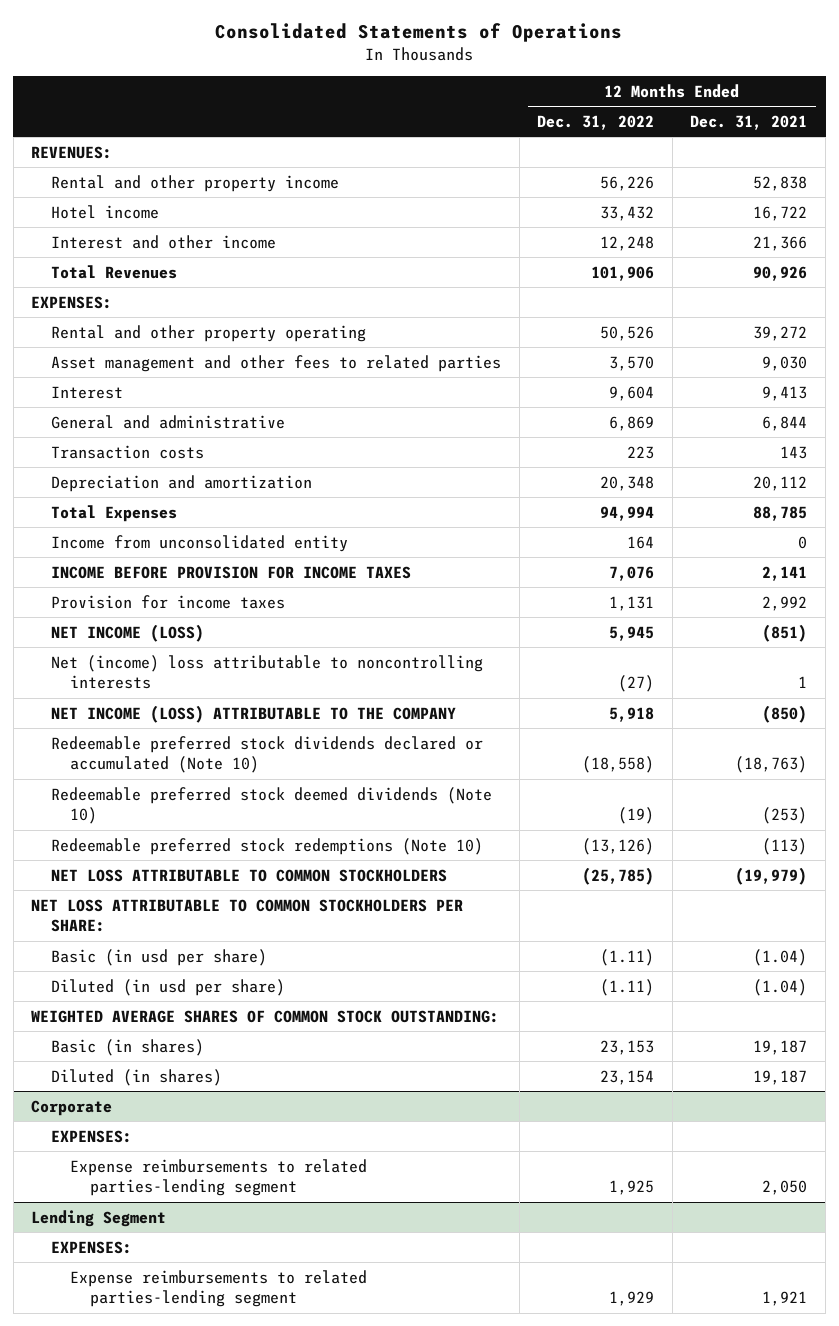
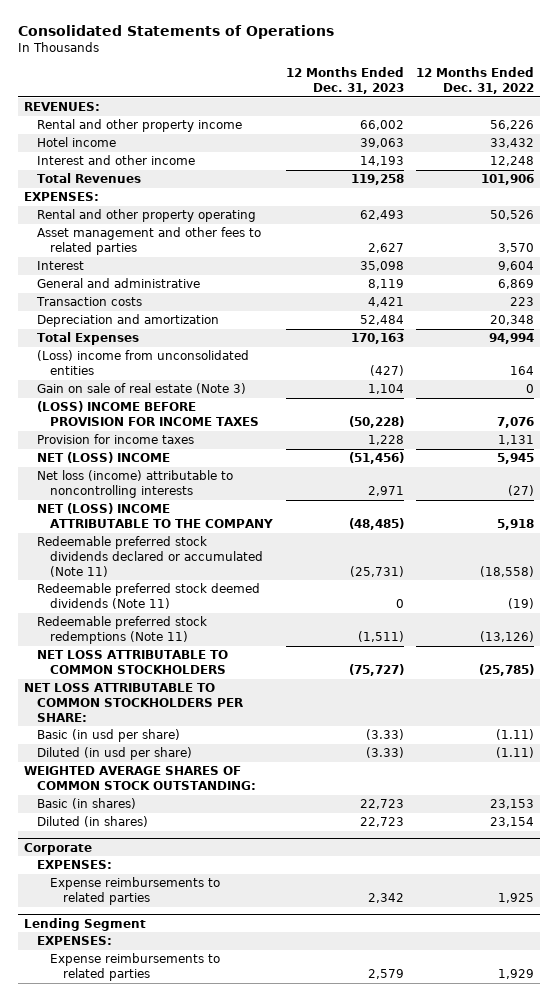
[690,114,808,130] Dec. 31, 2021 -> none
none -> [285,67,404,94] 12 Months Ended Dec. 31, 2023
[50,534,348,552] Income from unconsolidated entity -> [37,350,250,376] (Loss) income from unconsolidated entities
none -> [37,383,247,395] Gain on sale of real estate (Note 3)
[50,565,411,579] INCOME BEFORE PROVISION FOR INCOME TAXES -> [37,401,260,427] (LOSS) INCOME BEFORE PROVISION FOR INCOME TAXES
[50,623,204,642] NET INCOME (LOSS) -> [37,452,171,464] NET (LOSS) INCOME
[50,654,483,690] Net (income) loss attributable to noncontrolling interests -> [37,470,234,499] Net loss (income) attributable to noncontrolling interests
[50,704,456,723] NET INCOME (LOSS) ATTRIBUTABLE TO THE COMPANY -> [37,503,274,529] NET (LOSS) INCOME ATTRIBUTABLE TO THE COMPANY
[50,735,483,774] Redeemable preferred stock dividends declared or accumulated (Note 10) -> [37,536,264,577] Redeemable preferred stock dividends declared or accumulated (Note 11)
[50,786,492,825] Redeemable preferred stock deemed dividends (Note 10) -> [37,583,261,610] Redeemable preferred stock deemed dividends (Note 11)
[50,837,483,855] Redeemable preferred stock redemptions (Note 10) -> [37,616,208,645] Redeemable preferred stock redemptions (Note 11)
[70,1158,368,1197] Expense reimbursements to related parties-lending segment -> [50,877,221,906] Expense reimbursements to related parties
[70,1269,368,1308] Expense reimbursements to related parties-lending segment -> [50,953,221,982] Expense reimbursements to related parties

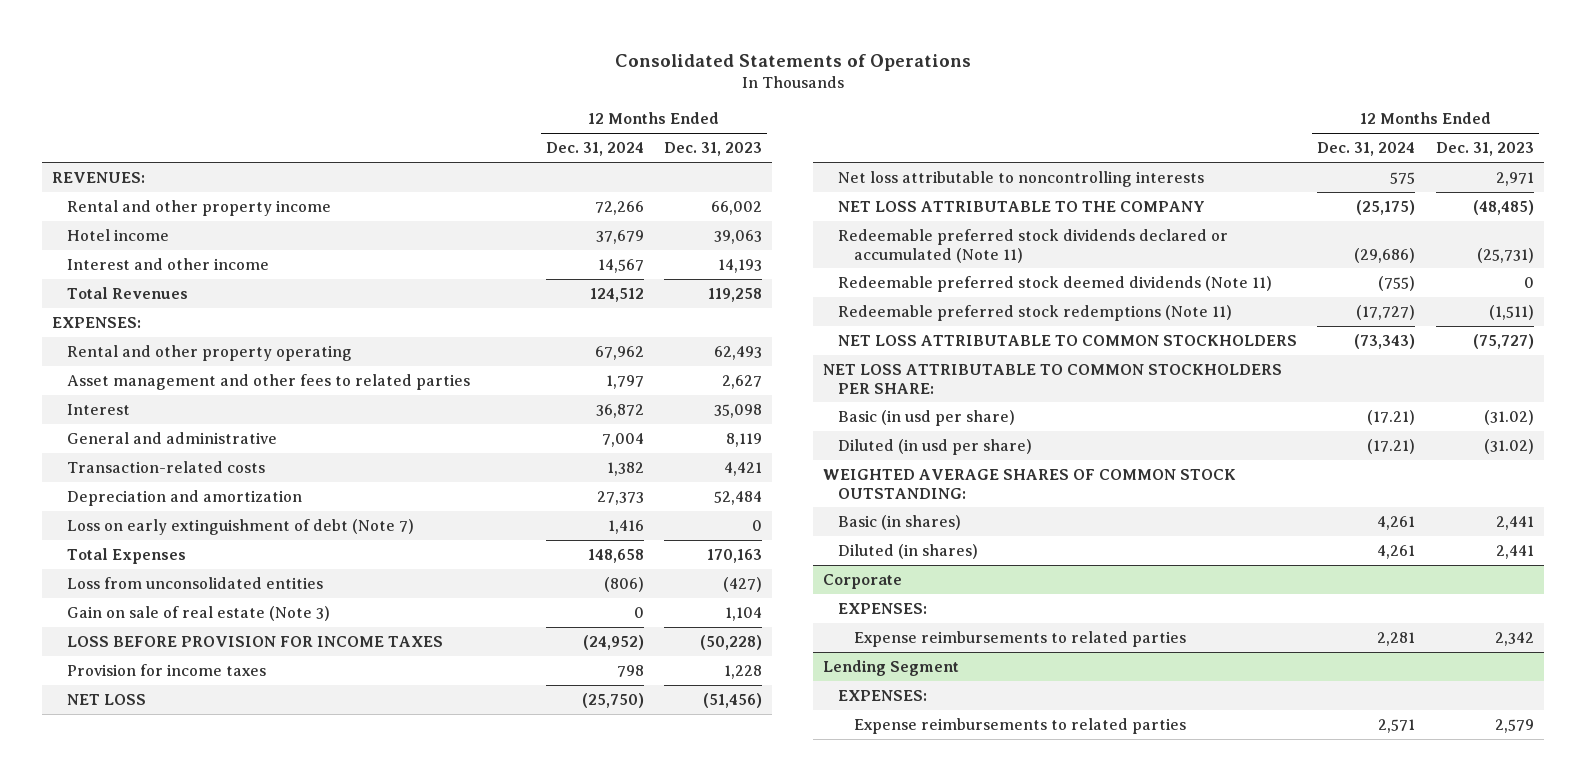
[416,67,535,94] 12 Months Ended Dec. 31, 2022 -> none
none -> [546,142,645,157] Dec. 31, 2024
[36,297,143,307] Transaction costs -> [67,461,266,474] Transaction-related costs
none -> [67,519,415,536] Loss on early extinguishment of debt (Note 7)
[37,350,250,376] (Loss) income from unconsolidated entities -> [67,577,324,590] Loss from unconsolidated entities
[37,401,260,427] (LOSS) INCOME BEFORE PROVISION FOR INCOME TAXES -> [67,636,444,648] LOSS BEFORE PROVISION FOR INCOME TAXES
[37,452,171,464] NET (LOSS) INCOME -> [67,694,147,706] NET LOSS
[37,470,234,499] Net loss (income) attributable to noncontrolling interests -> [838,171,1205,188] Net loss attributable to noncontrolling interests
[37,503,274,529] NET (LOSS) INCOME ATTRIBUTABLE TO THE COMPANY -> [838,201,1206,213] NET LOSS ATTRIBUTABLE TO THE COMPANY
[365,729,404,741] (3.33) -> [1483,410,1534,426] (31.02)
[365,747,404,759] (3.33) -> [1483,439,1534,455] (31.02)
[359,799,404,810] 22,723 -> [1495,516,1534,531] 2,441
[359,817,404,828] 22,723 -> [1495,545,1534,560] 2,441

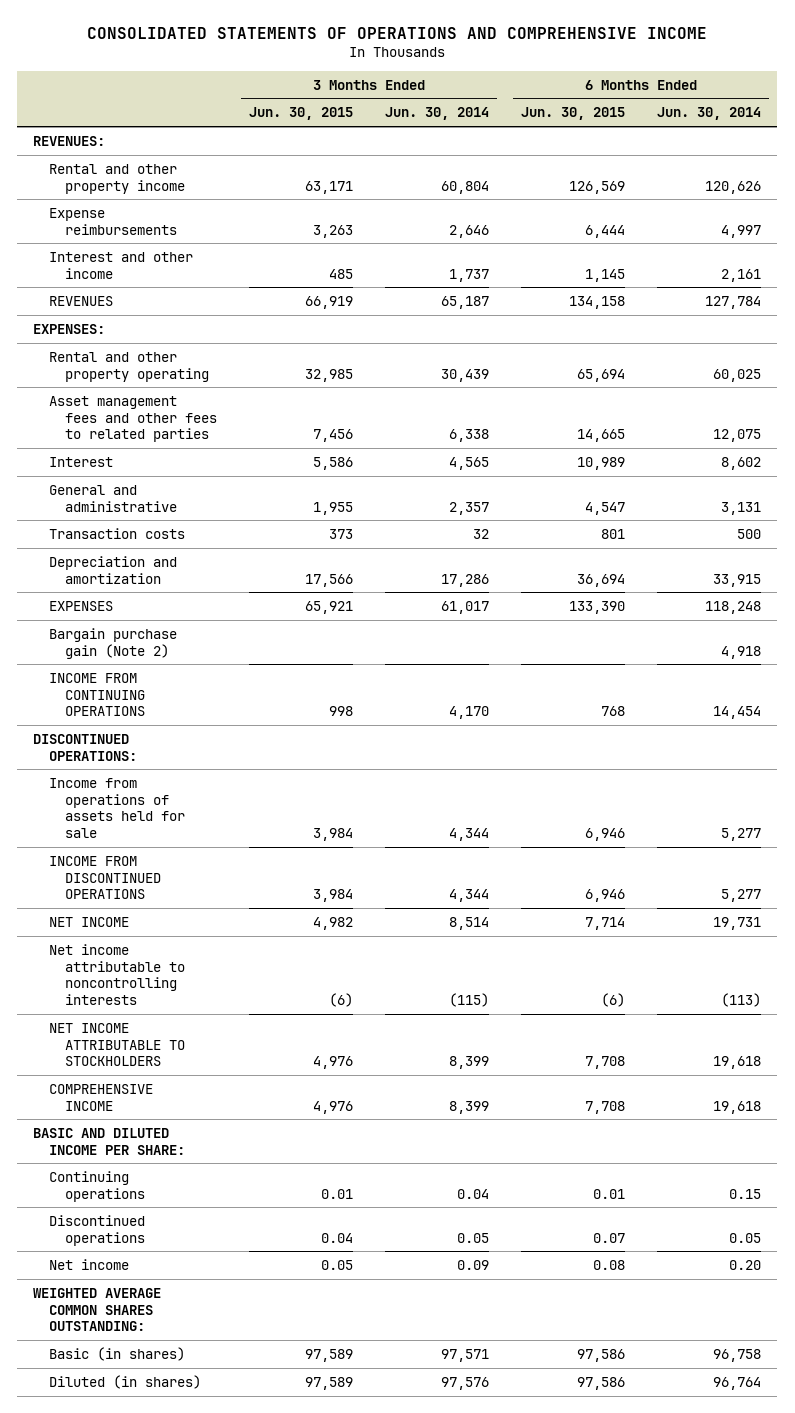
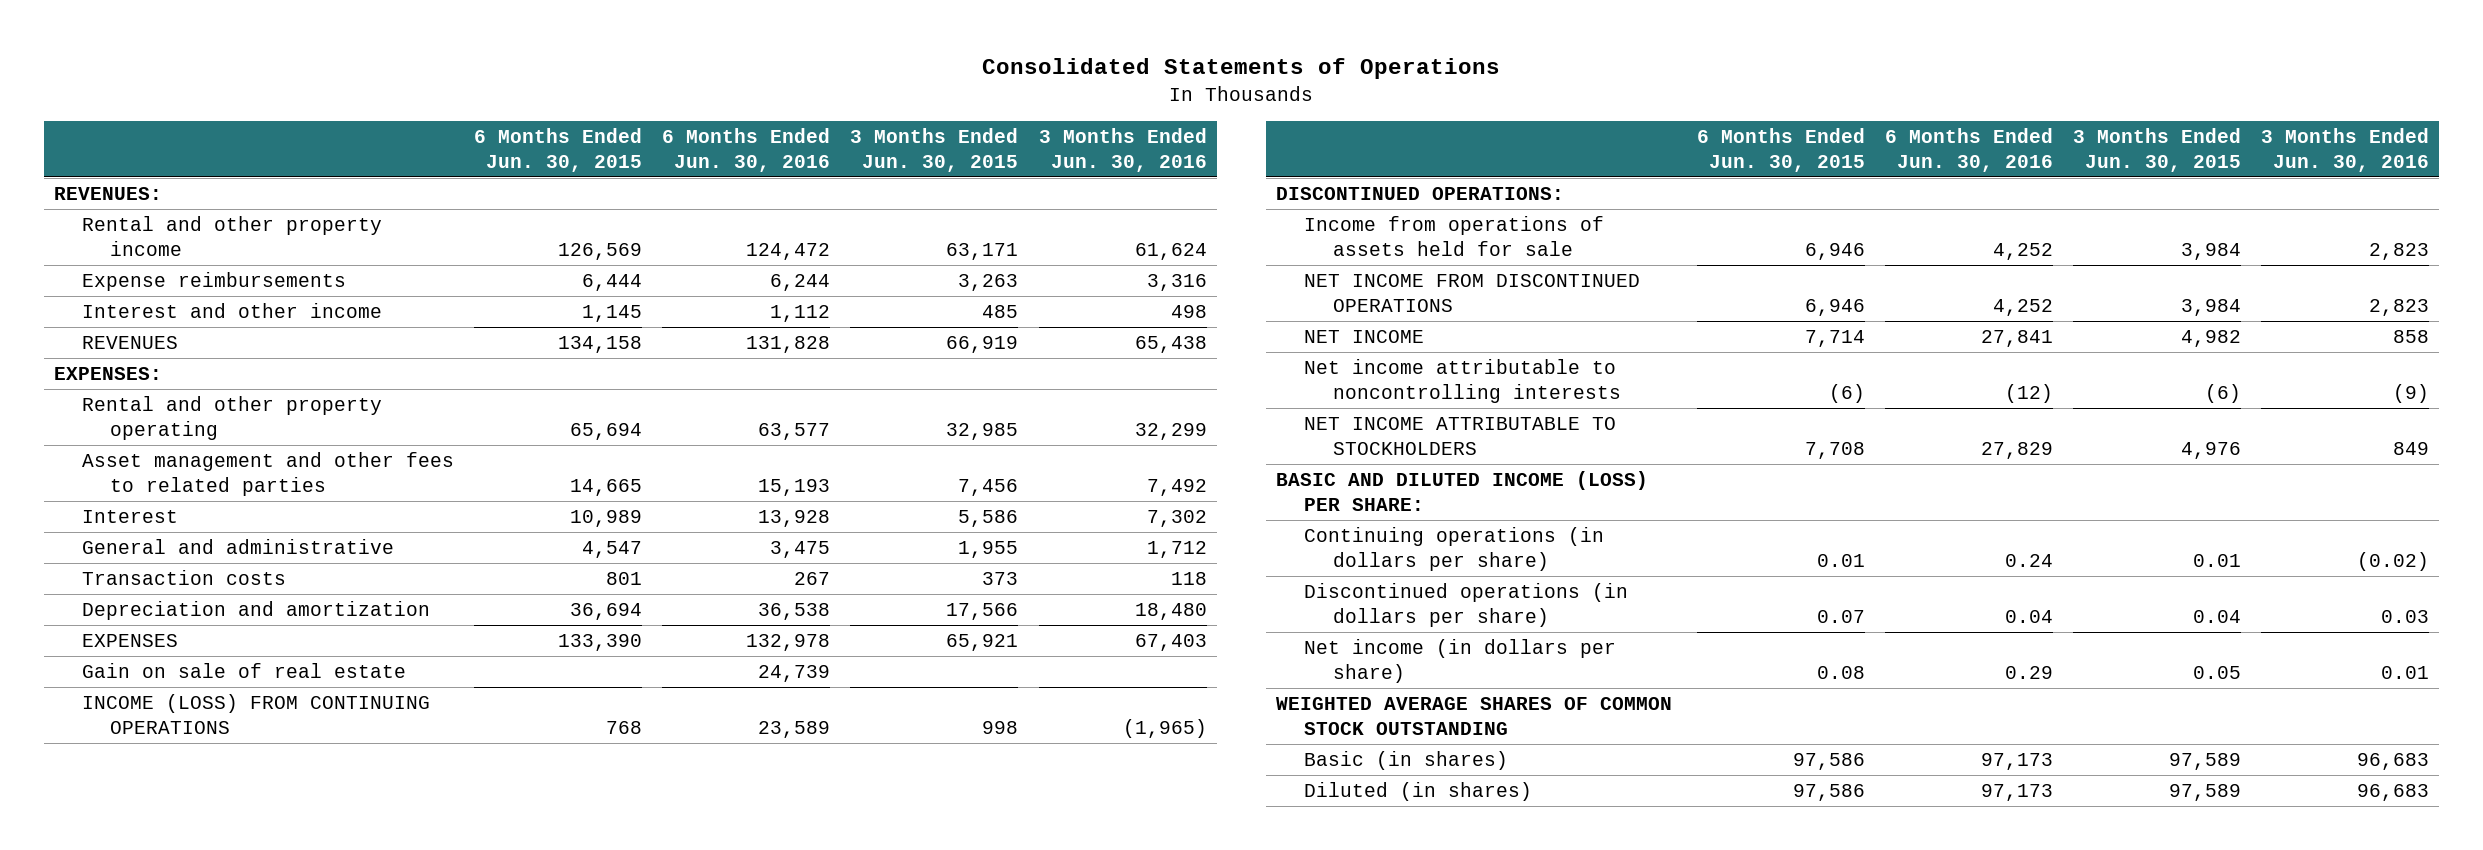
[87,26,708,39] CONSOLIDATED STATEMENTS OF OPERATIONS AND COMPREHENSIVE INCOME -> [982,58,1501,80] Consolidated Statements of Operations
[385,107,490,121] Jun. 30, 2014 -> none
[657,107,762,121] Jun. 30, 2014 -> none
none -> [662,127,831,172] 6 Months Ended Jun. 30, 2016
none -> [1038,127,1207,172] 3 Months Ended Jun. 30, 2016
[49,395,218,443] Asset management fees and other fees to related parties -> [82,452,455,497] Asset management and other fees to related parties
[49,627,178,659] Bargain purchase gain (Note 2) -> none
none -> [82,663,407,679] Gain on sale of real estate
[49,672,146,717] INCOME FROM CONTINUING OPERATIONS -> [82,694,431,735] INCOME (LOSS) FROM CONTINUING OPERATIONS
[49,855,162,900] INCOME FROM DISCONTINUED OPERATIONS -> [1304,274,1641,313] NET INCOME FROM DISCONTINUED OPERATIONS
[49,1083,154,1111] COMPREHENSIVE INCOME -> none
[33,1127,186,1155] BASIC AND DILUTED INCOME PER SHARE: -> [1276,471,1649,512] BASIC AND DILUTED INCOME (LOSS) PER SHARE:
[49,1170,146,1202] Continuing operations -> [1304,527,1605,572] Continuing operations (in dollars per share)
[49,1214,146,1246] Discontinued operations -> [1304,583,1629,628] Discontinued operations (in dollars per share)
[49,1258,130,1270] Net income -> [1304,639,1617,684] Net income (in dollars per share)
[33,1287,162,1332] WEIGHTED AVERAGE COMMON SHARES OUTSTANDING: -> [1276,697,1673,736] WEIGHTED AVERAGE SHARES OF COMMON STOCK OUTSTANDING

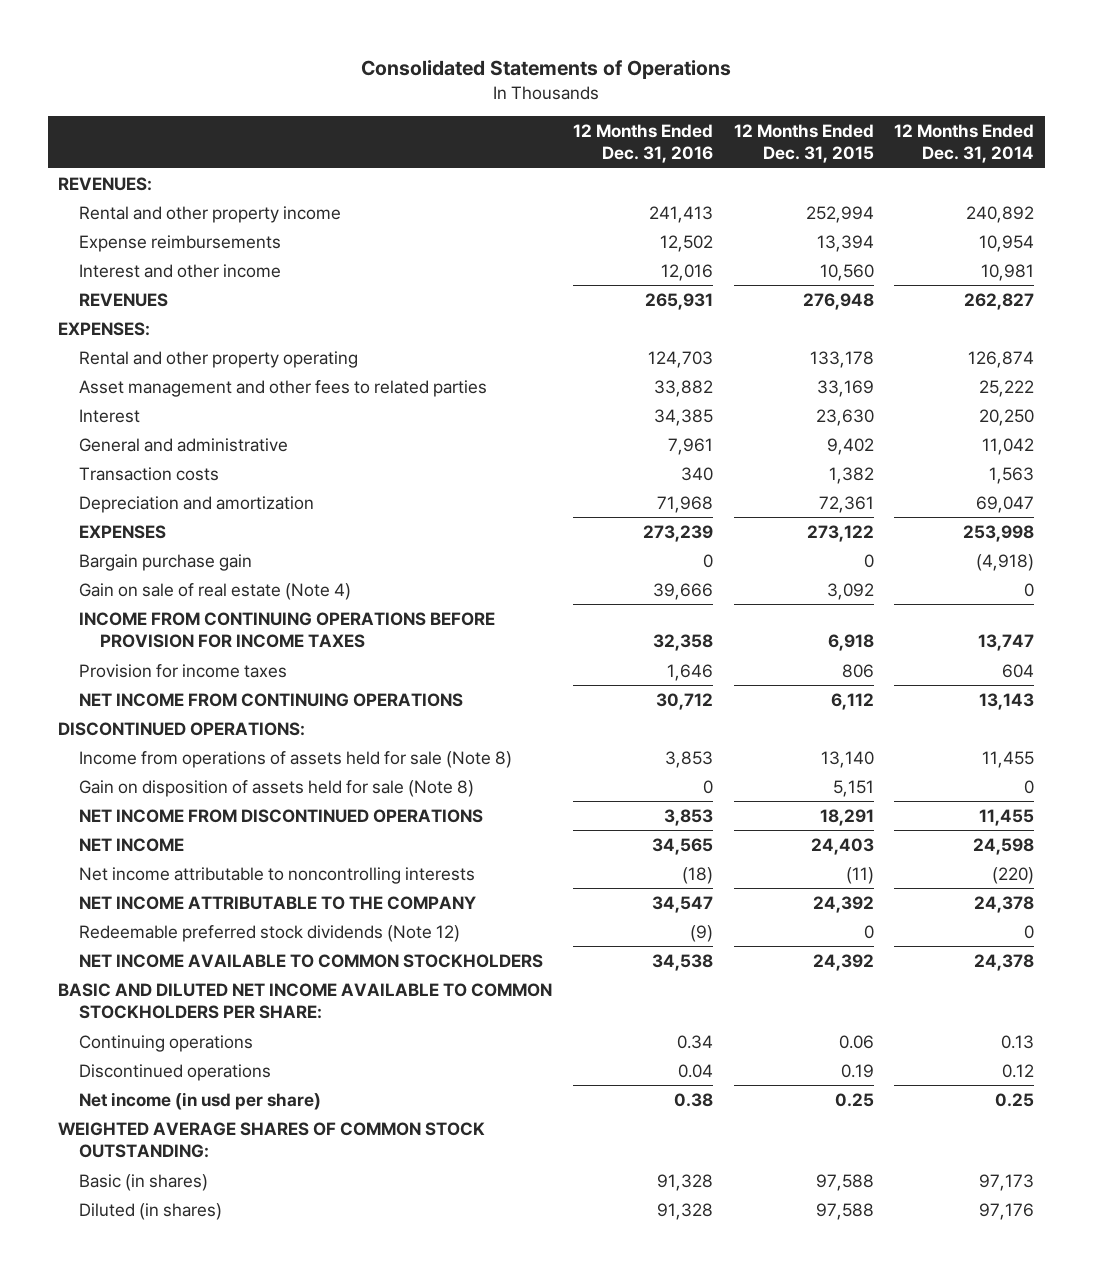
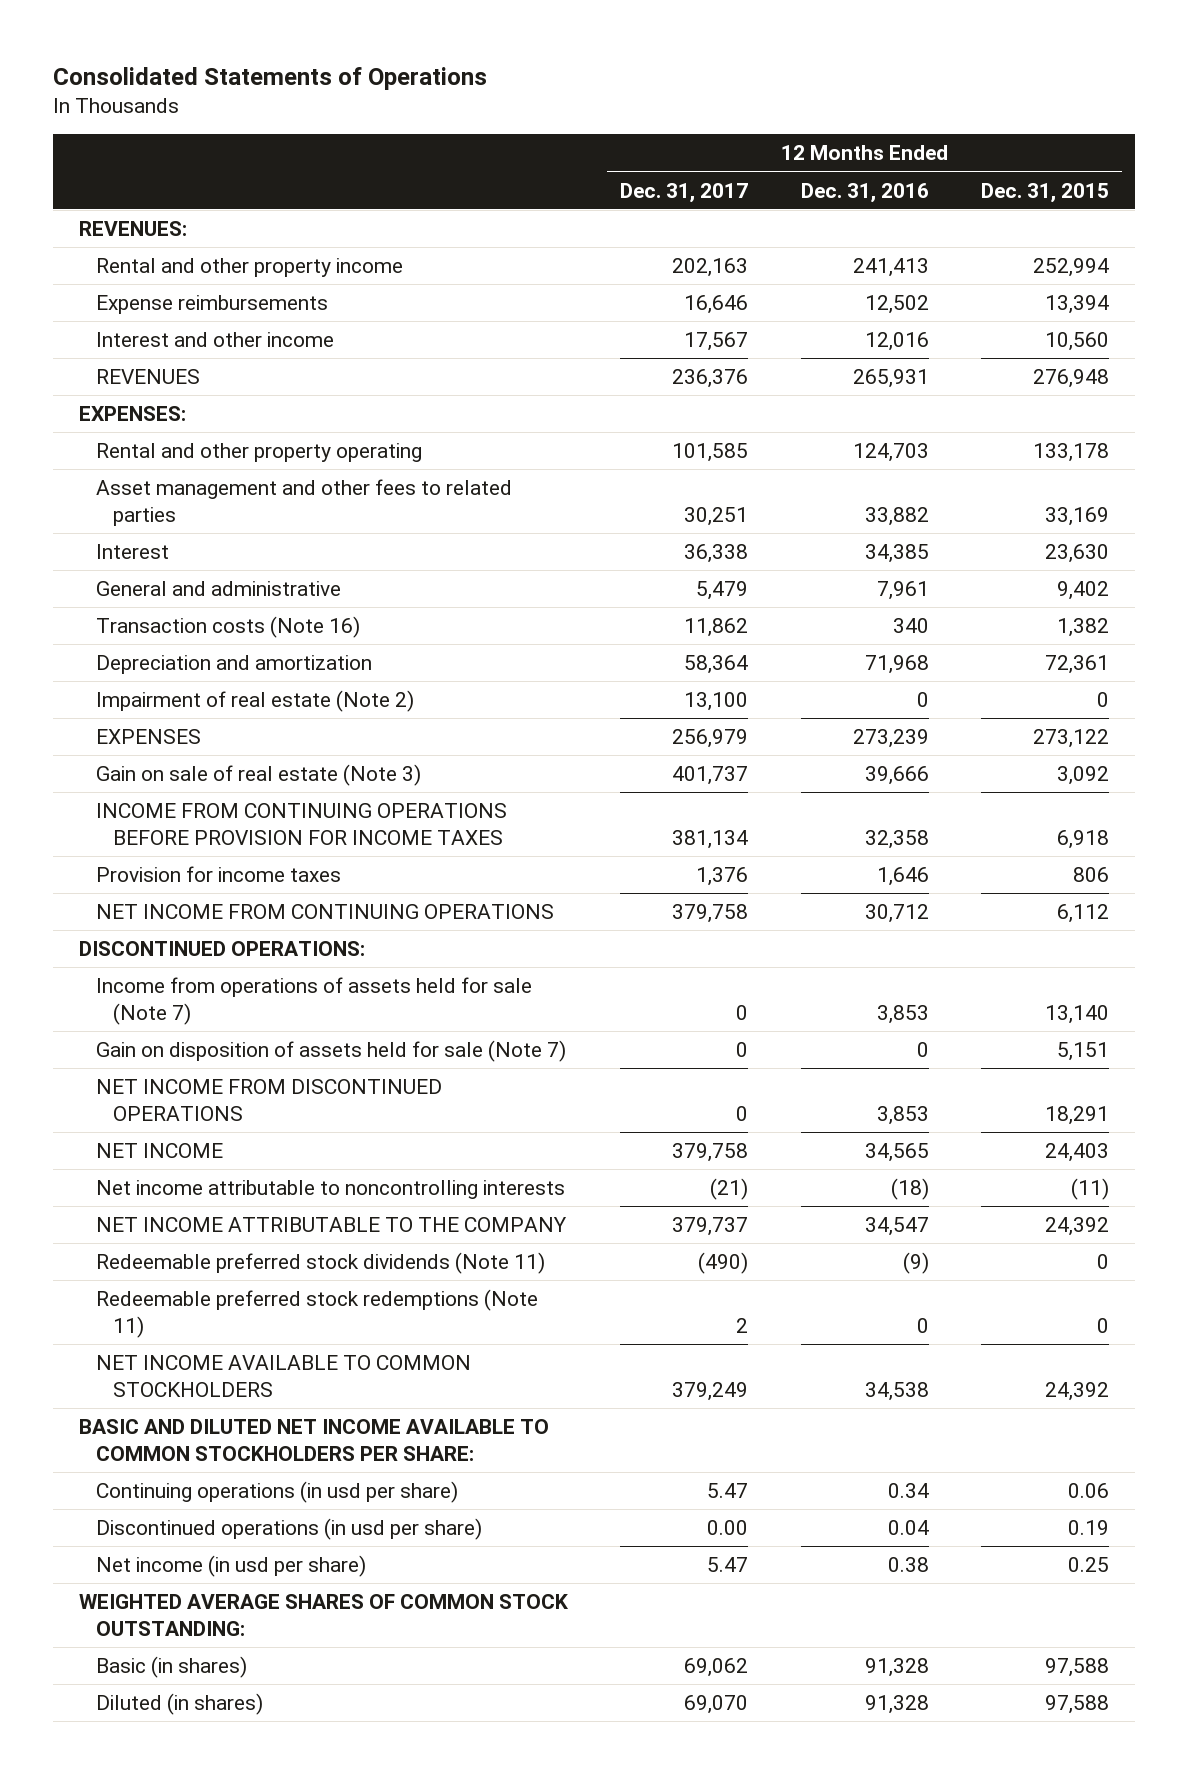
[894,123,1035,164] 12 Months Ended Dec. 31, 2014 -> none
none -> [620,182,749,203] Dec. 31, 2017
[79,466,220,481] Transaction costs -> [95,616,360,639] Transaction costs (Note 16)
none -> [95,690,414,713] Impairment of real estate (Note 2)
[79,553,253,571] Bargain purchase gain -> none
[79,582,352,600] Gain on sale of real estate (Note 4) -> [95,764,421,787] Gain on sale of real estate (Note 3)
[79,750,513,768] Income from operations of assets held for sale (Note 8) -> [95,977,532,1025] Income from operations of assets held for sale (Note 7)
[79,779,475,797] Gain on disposition of assets held for sale (Note 8) -> [95,1040,566,1063] Gain on disposition of assets held for sale (Note 7)
[79,924,461,942] Redeemable preferred stock dividends (Note 12) -> [95,1252,545,1275] Redeemable preferred stock dividends (Note 11)
none -> [95,1289,538,1338] Redeemable preferred stock redemptions (Note 11)
[79,1034,254,1052] Continuing operations -> [95,1481,458,1504] Continuing operations (in usd per share)
[79,1063,272,1081] Discontinued operations -> [95,1518,482,1541] Discontinued operations (in usd per share)

